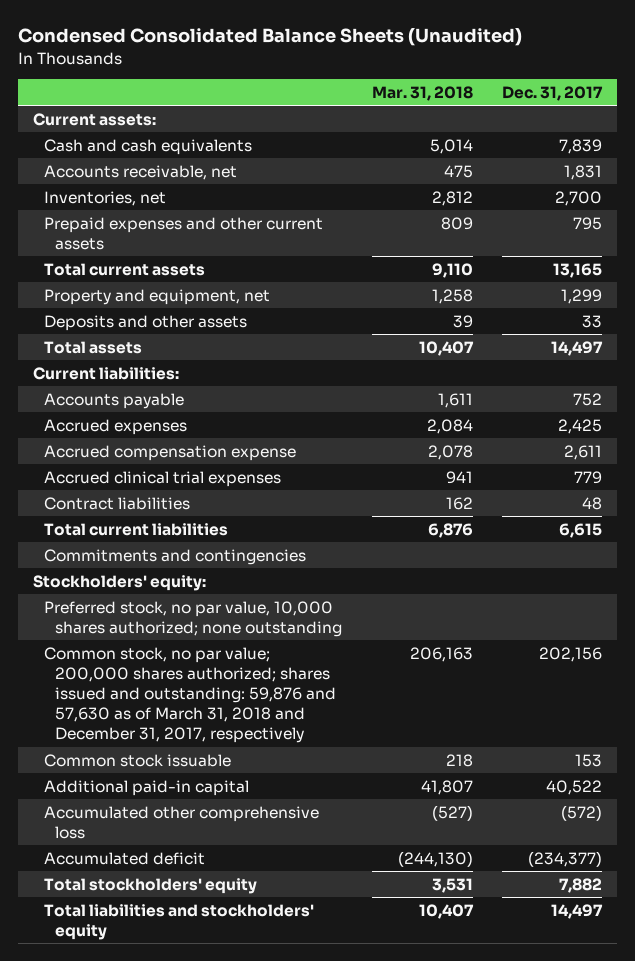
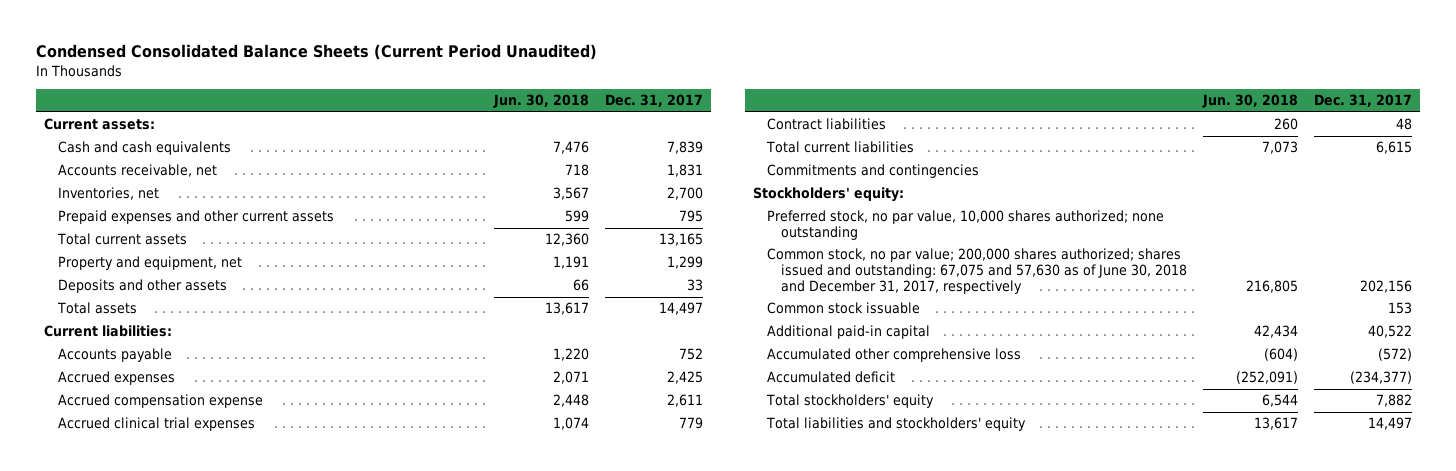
[18,28,523,47] Condensed Consolidated Balance Sheets (Unaudited) -> [36,44,598,61] Condensed Consolidated Balance Sheets (Current Period Unaudited)
[371,86,473,102] Mar. 31, 2018 -> none
none -> [493,94,590,109] Jun. 30, 2018
[44,646,337,744] Common stock, no par value; 200,000 shares authorized; shares issued and outstanding: 59,876 and 57,630 as of March 31, 2018 and December 31, 2017, respectively -> [767,248,1188,294] Common stock, no par value; 200,000 shares authorized; shares issued and outstanding: 67,075 and 57,630 as of June 30, 2018 and December 31, 2017, respectively

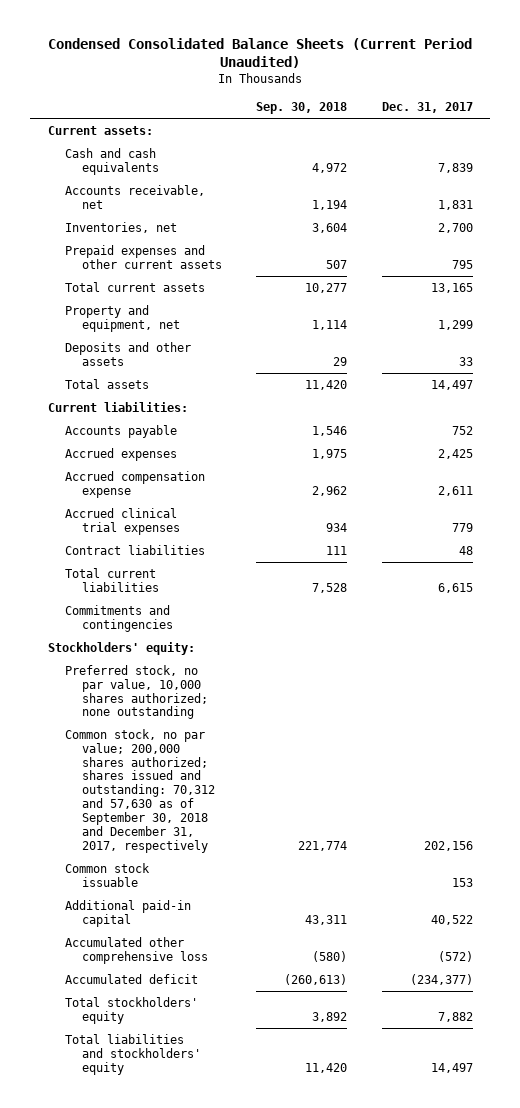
[493,94,590,109] Jun. 30, 2018 -> none
none -> [256,102,348,115] Sep. 30, 2018
[767,248,1188,294] Common stock, no par value; 200,000 shares authorized; shares issued and outstanding: 67,075 and 57,630 as of June 30, 2018 and December 31, 2017, respectively -> [64,728,215,854] Common stock, no par value; 200,000 shares authorized; shares issued and outstanding: 70,312 and 57,630 as of September 30, 2018 and December 31, 2017, respectively

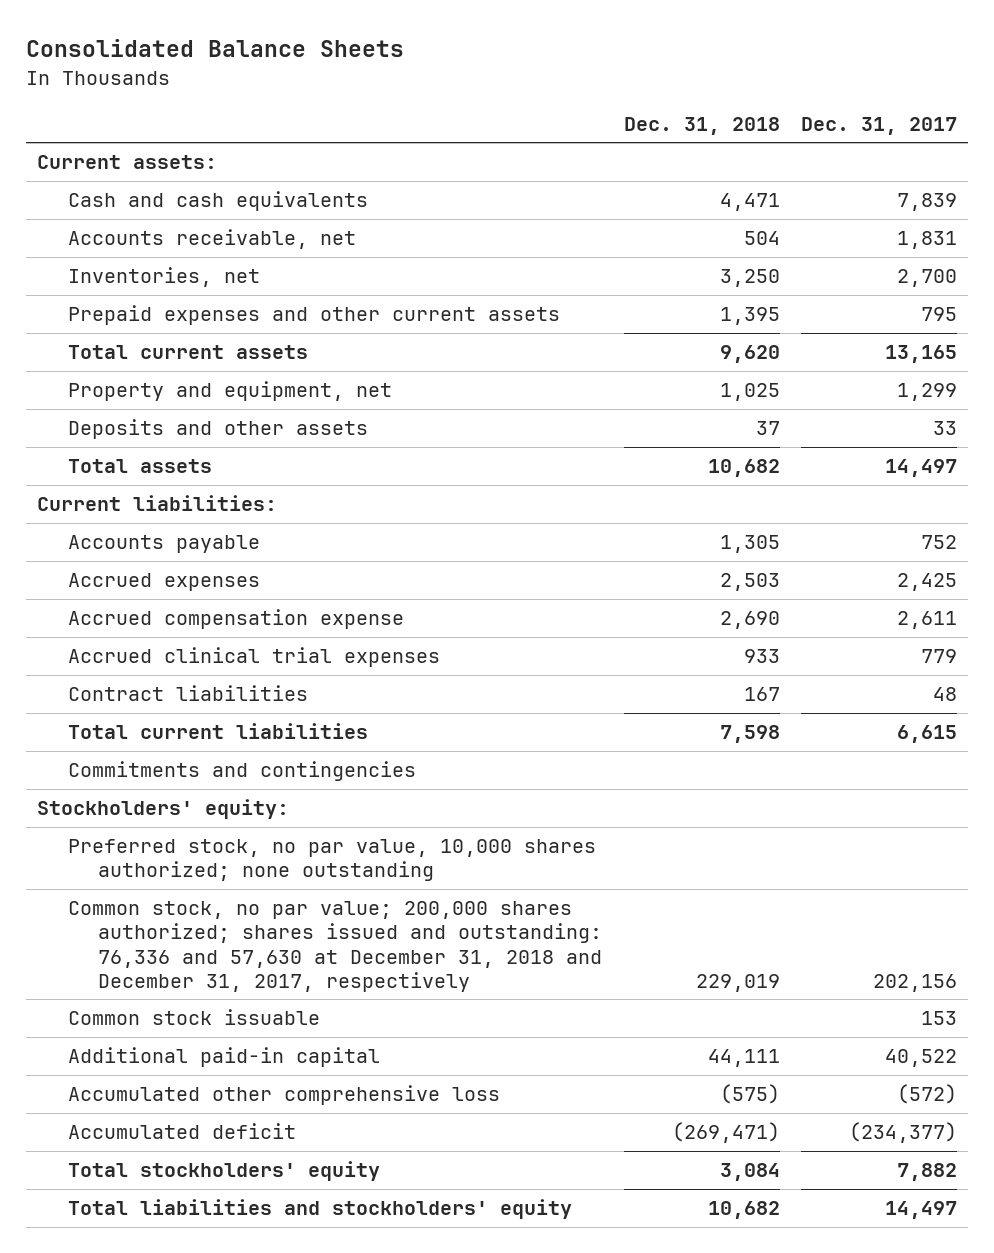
[48,37,473,69] Condensed Consolidated Balance Sheets (Current Period Unaudited) -> [26,39,405,58] Consolidated Balance Sheets
[256,102,348,115] Sep. 30, 2018 -> none
none -> [623,116,780,135] Dec. 31, 2018
[64,728,215,854] Common stock, no par value; 200,000 shares authorized; shares issued and outstanding: 70,312 and 57,630 as of September 30, 2018 and December 31, 2017, respectively -> [67,901,603,992] Common stock, no par value; 200,000 shares authorized; shares issued and outstanding: 76,336 and 57,630 at December 31, 2018 and December 31, 2017, respectively

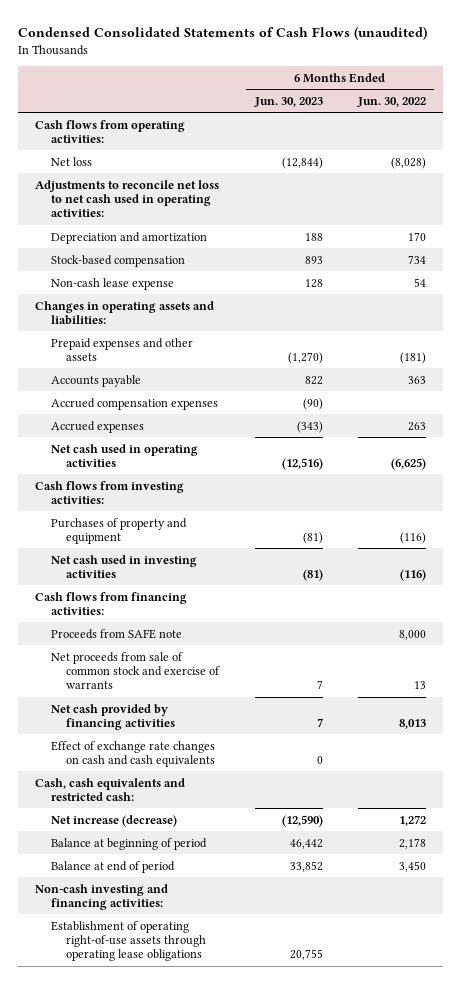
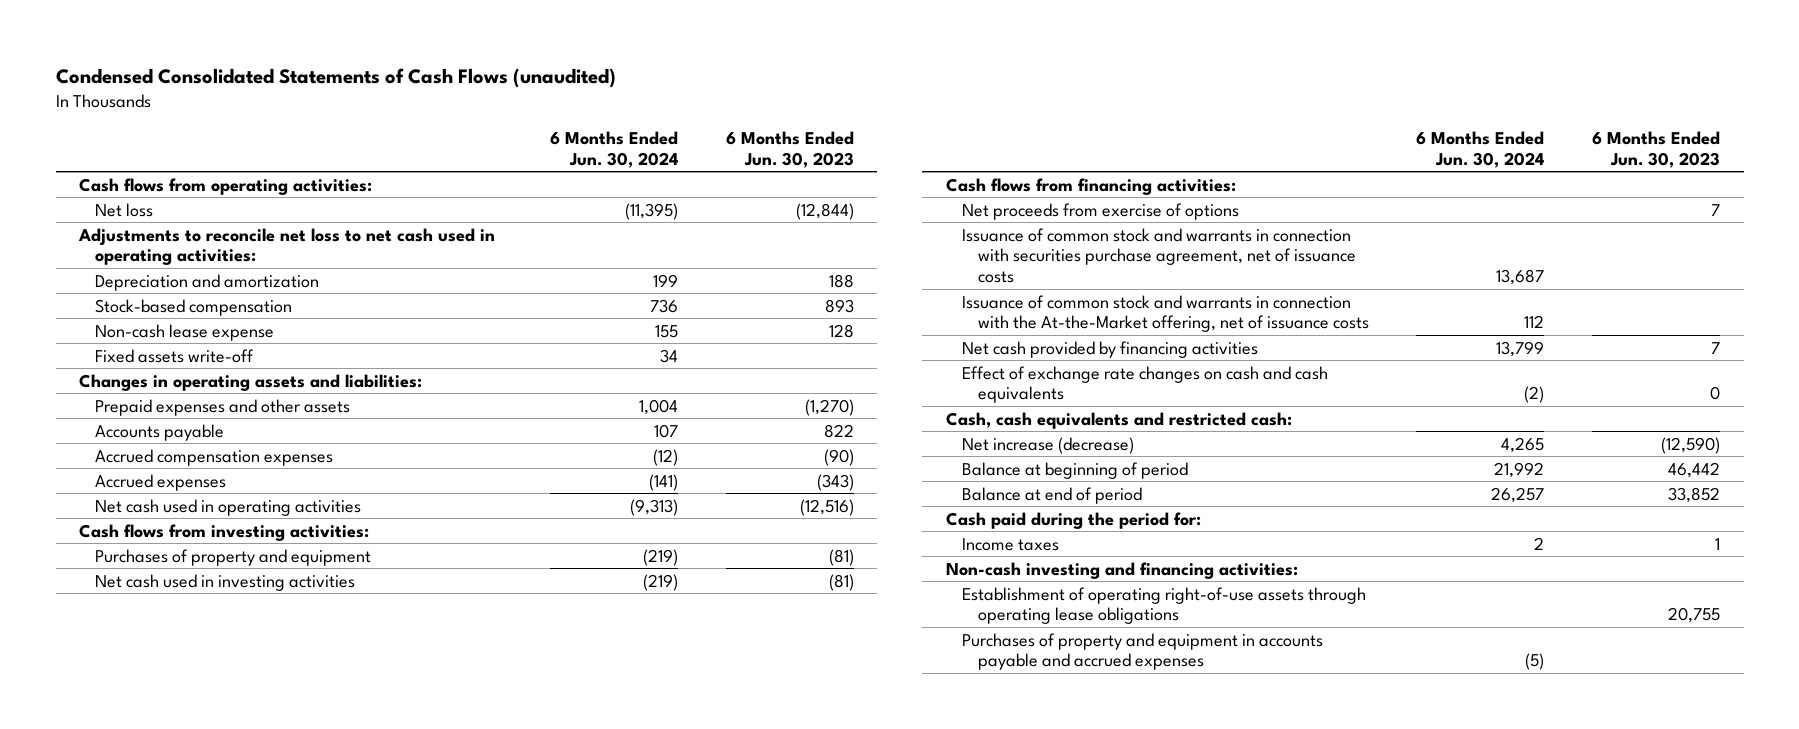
[356,96,426,107] Jun. 30, 2022 -> none
none -> [550,130,679,168] 6 Months Ended Jun. 30, 2024
none -> [95,348,255,363] Fixed assets write-off
[50,628,182,639] Proceeds from SAFE note -> none
[50,651,221,690] Net proceeds from sale of common stock and exercise of warrants -> none
none -> [961,202,1239,220] Net proceeds from exercise of options
none -> [961,227,1356,283] Issuance of common stock and warrants in connection with securities purchase agreement, net of issuance costs
none -> [961,294,1369,333] Issuance of common stock and warrants in connection with the At-the-Market offering, net of issuance costs
none -> [945,511,1201,529] Cash paid during the period for:
none -> [961,537,1059,551] Income taxes
none -> [961,632,1323,671] Purchases of property and equipment in accounts payable and accrued expenses

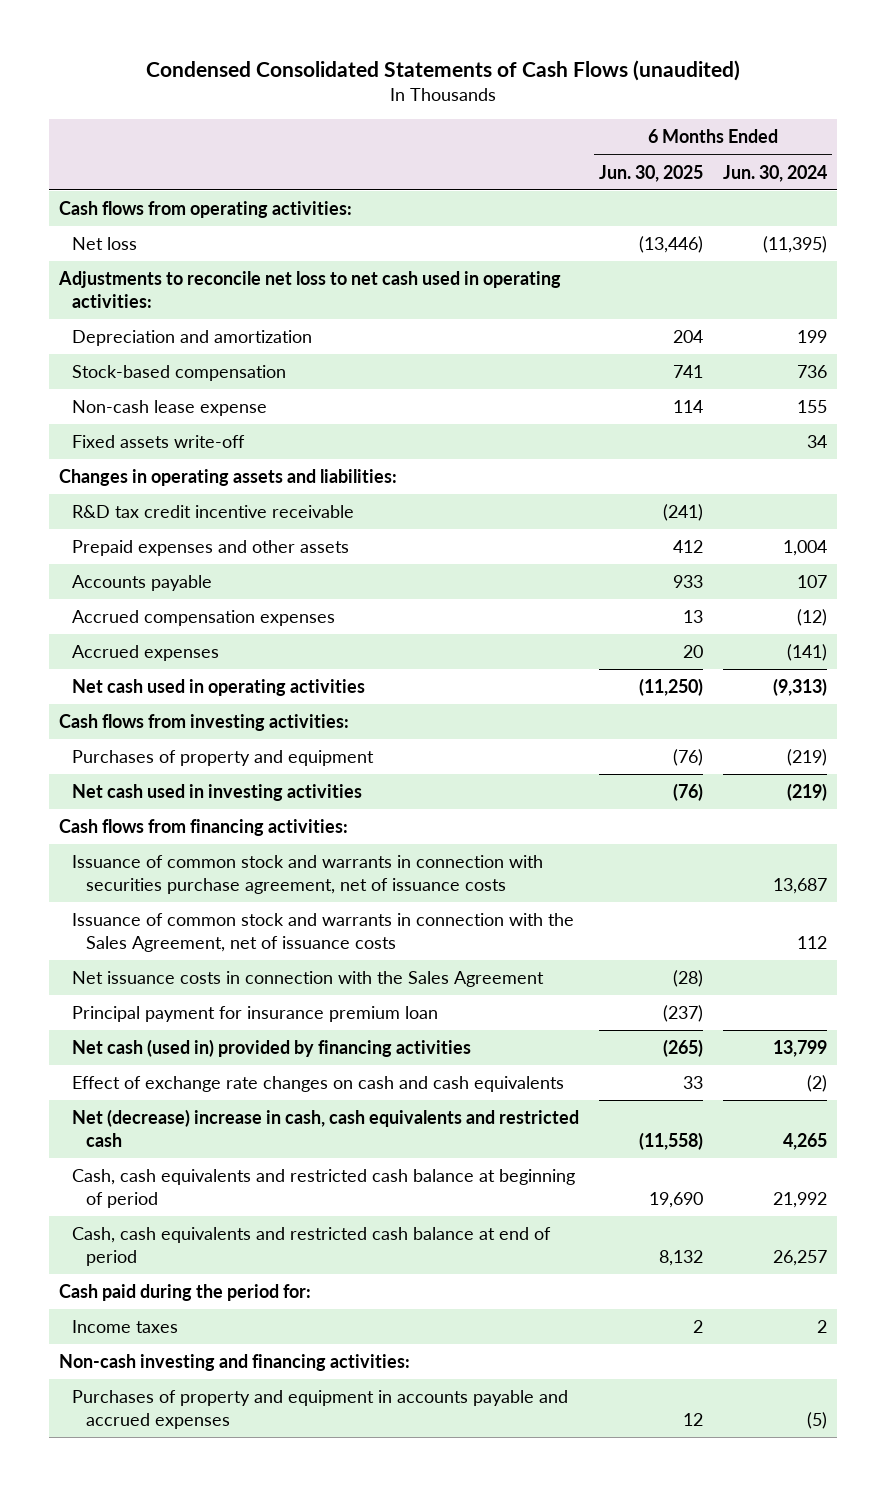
[725,130,854,168] 6 Months Ended Jun. 30, 2023 -> none
none -> [599,164,704,182] Jun. 30, 2025
none -> [72,505,355,519] R&D tax credit incentive receivable
[961,202,1239,220] Net proceeds from exercise of options -> none
[961,294,1369,333] Issuance of common stock and warrants in connection with the At-the-Market offering, net of issuance costs -> [72,913,575,952] Issuance of common stock and warrants in connection with the Sales Agreement, net of issuance costs
none -> [72,971,545,988] Net issuance costs in connection with the Sales Agreement
none -> [72,1006,439,1023] Principal payment for insurance premium loan
[961,340,1258,358] Net cash provided by financing activities -> [72,1039,472,1058] Net cash (used in) provided by financing activities
[945,411,1292,429] Cash, cash equivalents and restricted cash: -> none
[961,436,1134,454] Net increase (decrease) -> [72,1109,580,1147] Net (decrease) increase in cash, cash equivalents and restricted cash
[961,461,1188,479] Balance at beginning of period -> [72,1169,576,1208] Cash, cash equivalents and restricted cash balance at beginning of period
[961,486,1142,504] Balance at end of period -> [72,1227,552,1266] Cash, cash equivalents and restricted cash balance at end of period
[961,586,1366,625] Establishment of operating right-of-use assets through operating lease obligations -> none

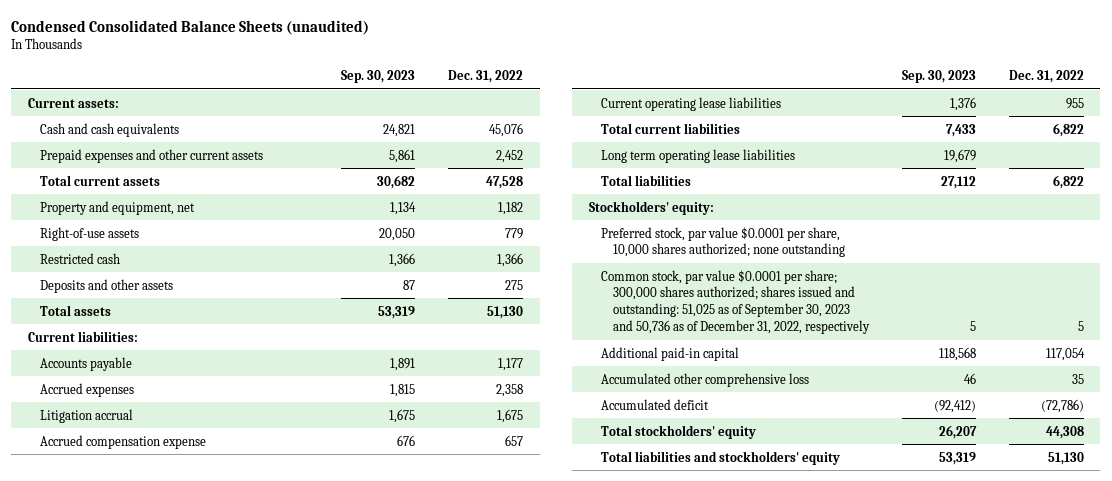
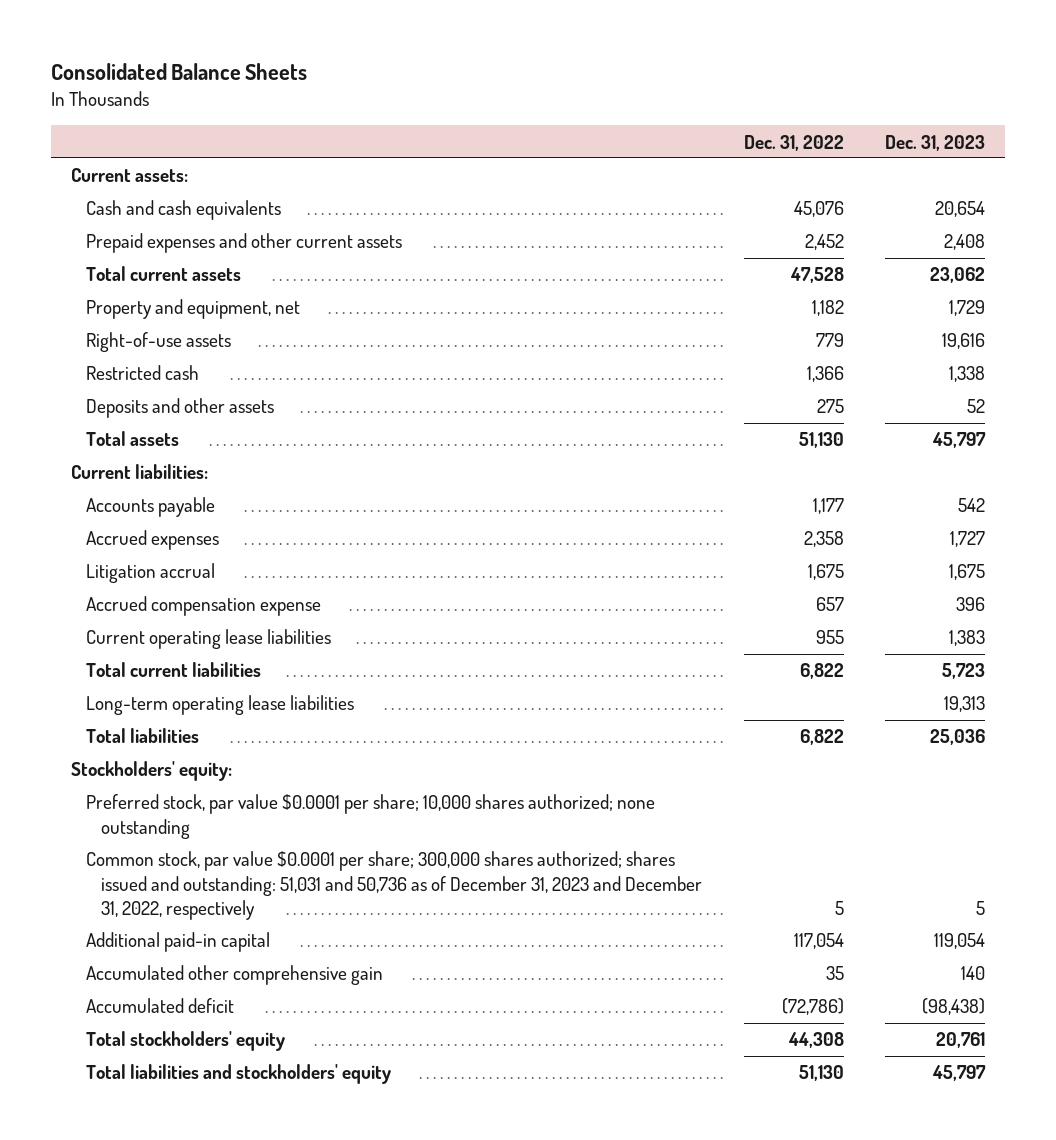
[11,19,370,35] Condensed Consolidated Balance Sheets (unaudited) -> [50,63,307,81] Consolidated Balance Sheets
[341,70,416,84] Sep. 30, 2023 -> none
none -> [884,134,985,151] Dec. 31, 2023
[600,148,795,163] Long term operating lease liabilities -> [86,695,355,716] Long-term operating lease liabilities
[600,226,846,258] Preferred stock, par value $0.0001 per share, 10,000 shares authorized; none outstanding -> [86,794,656,839] Preferred stock, par value $0.0001 per share; 10,000 shares authorized; none outstanding
[600,269,871,335] Common stock, par value $0.0001 per share; 300,000 shares authorized; shares issued and outstanding: 51,025 as of September 30, 2023 and 50,736 as of December 31, 2022, respectively -> [86,851,703,920] Common stock, par value $0.0001 per share; 300,000 shares authorized; shares issued and outstanding: 51,031 and 50,736 as of December 31, 2023 and December 31, 2022, respectively
[600,372,809,387] Accumulated other comprehensive loss -> [86,965,384,986] Accumulated other comprehensive gain

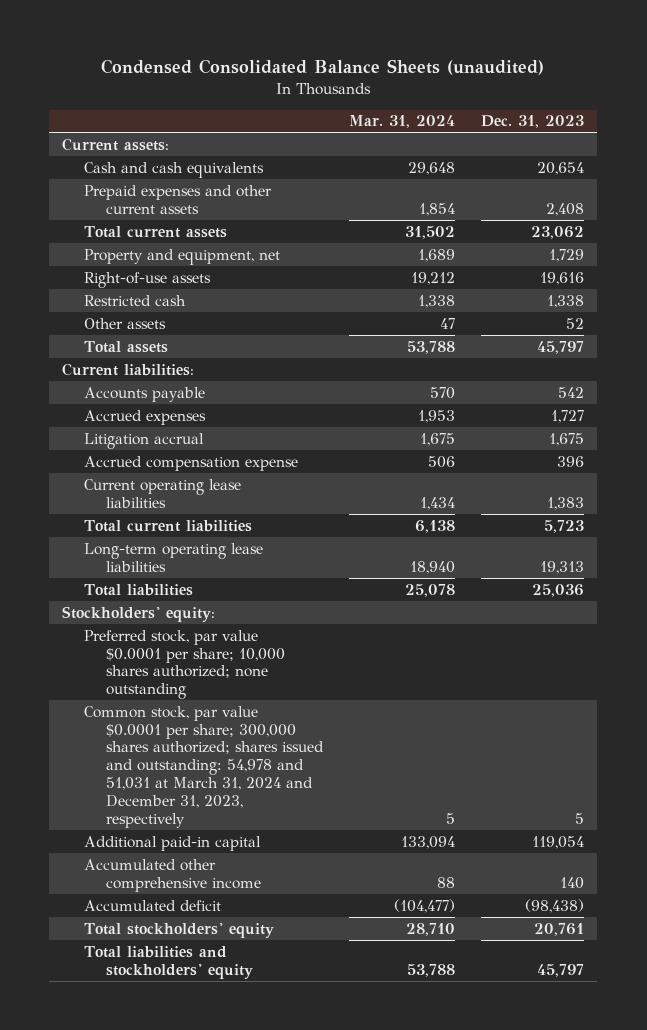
[50,63,307,81] Consolidated Balance Sheets -> [101,59,545,76] Condensed Consolidated Balance Sheets (unaudited)
[743,134,844,151] Dec. 31, 2022 -> none
none -> [349,115,456,129] Mar. 31, 2024
[86,398,275,419] Deposits and other assets -> [84,317,167,329] Other assets
[86,851,703,920] Common stock, par value $0.0001 per share; 300,000 shares authorized; shares issued and outstanding: 51,031 and 50,736 as of December 31, 2023 and December 31, 2022, respectively -> [84,705,324,828] Common stock, par value $0.0001 per share; 300,000 shares authorized; shares issued and outstanding: 54,978 and 51,031 at March 31, 2024 and December 31, 2023, respectively
[86,965,384,986] Accumulated other comprehensive gain -> [84,858,261,892] Accumulated other comprehensive income

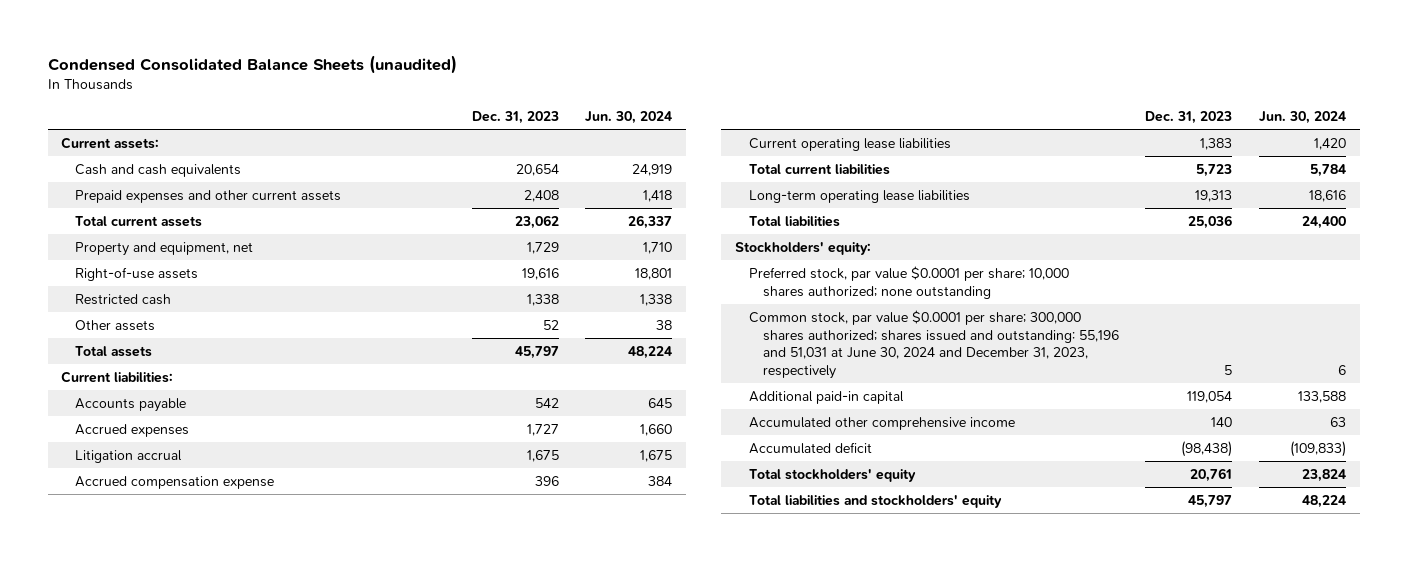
[349,115,456,129] Mar. 31, 2024 -> none
none -> [585,111,673,125] Jun. 30, 2024
[84,705,324,828] Common stock, par value $0.0001 per share; 300,000 shares authorized; shares issued and outstanding: 54,978 and 51,031 at March 31, 2024 and December 31, 2023, respectively -> [748,309,1119,379] Common stock, par value $0.0001 per share; 300,000 shares authorized; shares issued and outstanding: 55,196 and 51,031 at June 30, 2024 and December 31, 2023, respectively

